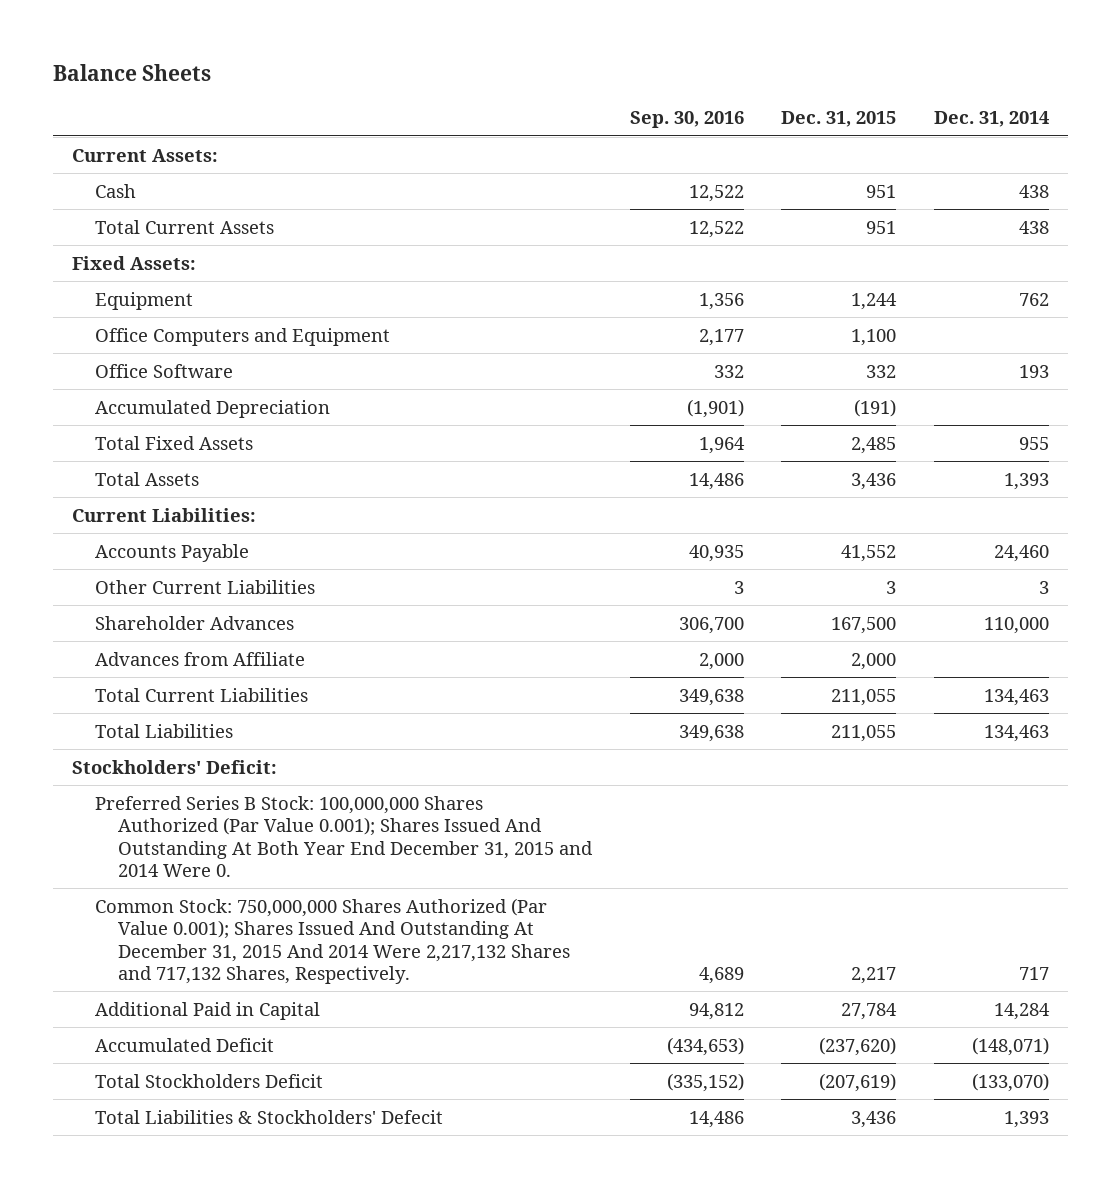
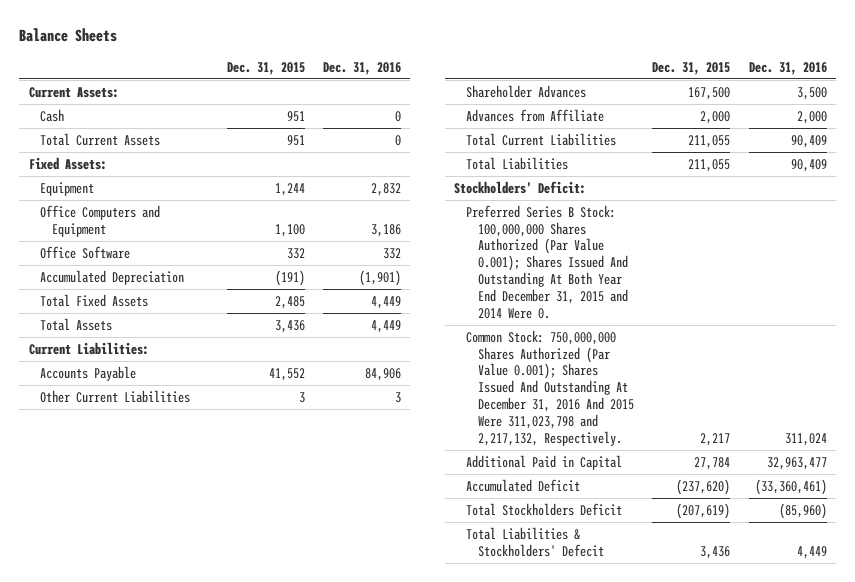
[629,111,744,129] Sep. 30, 2016 -> none
[933,111,1049,128] Dec. 31, 2014 -> none
none -> [323,61,402,75] Dec. 31, 2016
[94,897,571,985] Common Stock: 750,000,000 Shares Authorized (Par Value 0.001); Shares Issued And Outstanding At December 31, 2015 And 2014 Were 2,217,132 Shares and 717,132 Shares, Respectively. -> [466,329,634,446] Common Stock: 750,000,000 Shares Authorized (Par Value 0.001); Shares Issued And Outstanding At December 31, 2016 And 2015 Were 311,023,798 and 2,217,132, Respectively.

